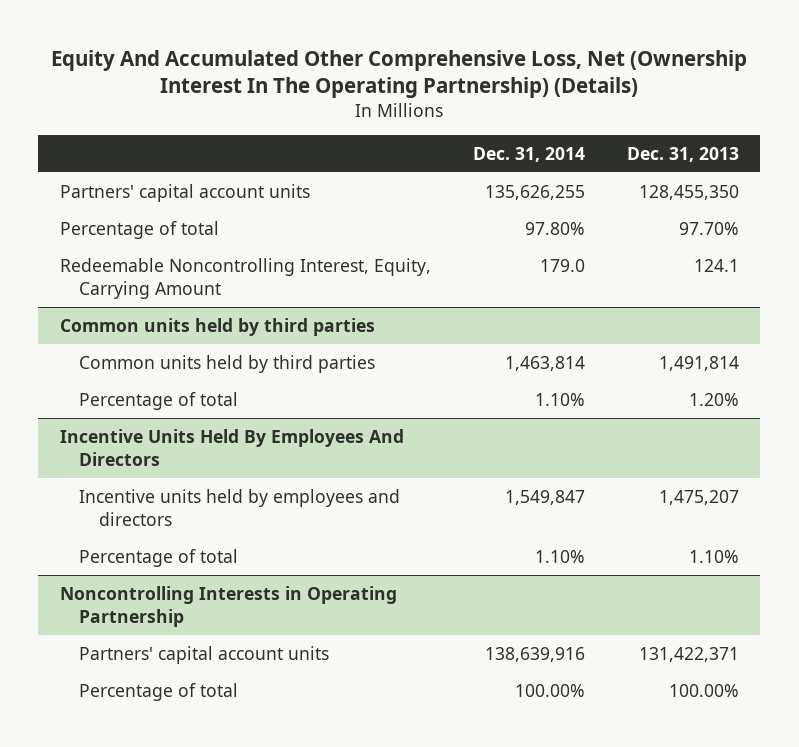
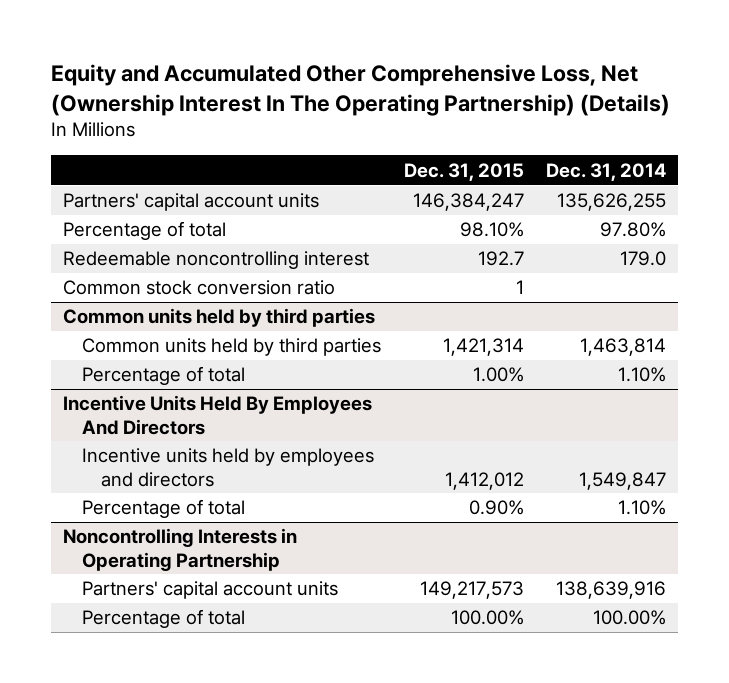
[51,49,748,99] Equity And Accumulated Other Comprehensive Loss, Net (Ownership Interest In The Operating Partnership) (Details) -> [51,63,671,116] Equity and Accumulated Other Comprehensive Loss, Net (Ownership Interest In The Operating Partnership) (Details)
[627,146,740,162] Dec. 31, 2013 -> none
none -> [403,162,524,181] Dec. 31, 2015
[59,257,431,299] Redeemable Noncontrolling Interest, Equity, Carrying Amount -> [62,251,369,270] Redeemable noncontrolling interest
none -> [62,280,335,296] Common stock conversion ratio

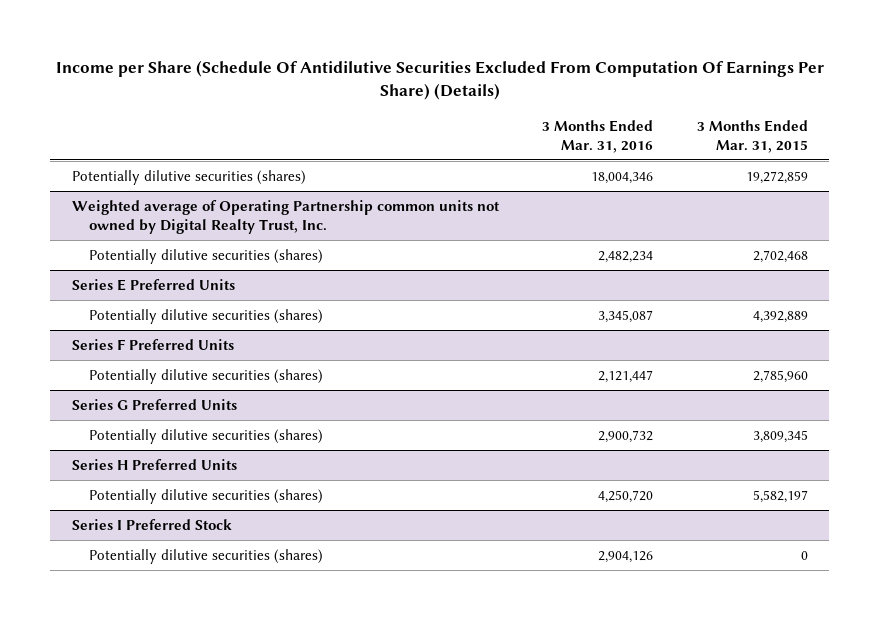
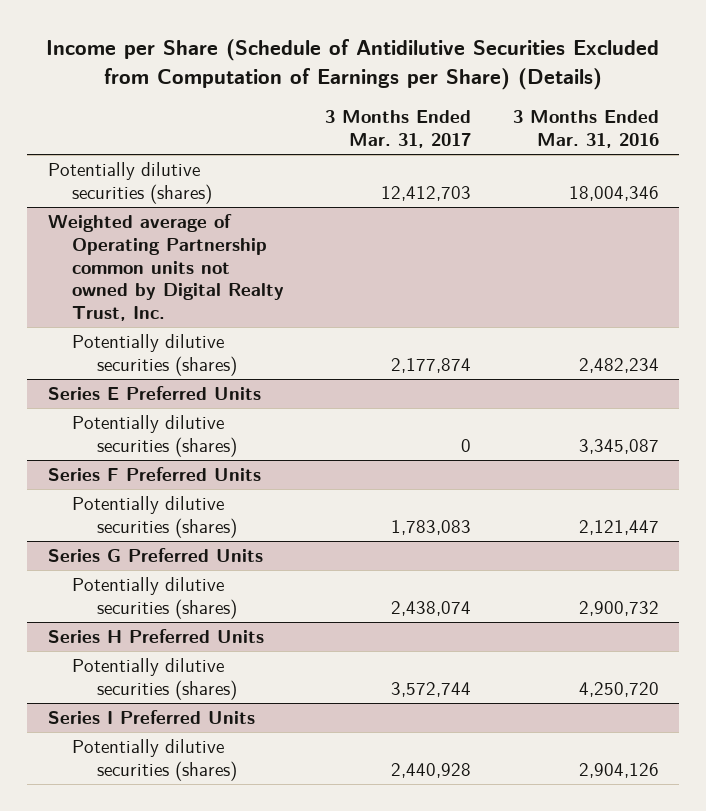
[55,60,824,101] Income per Share (Schedule Of Antidilutive Securities Excluded From Computation Of Earnings Per Share) (Details) -> [46,39,660,90] Income per Share (Schedule of Antidilutive Securities Excluded from Computation of Earnings per Share) (Details)
[696,119,808,153] 3 Months Ended Mar. 31, 2015 -> none
none -> [325,110,472,149] 3 Months Ended Mar. 31, 2017
[71,518,232,530] Series I Preferred Stock -> [47,709,255,724] Series I Preferred Units

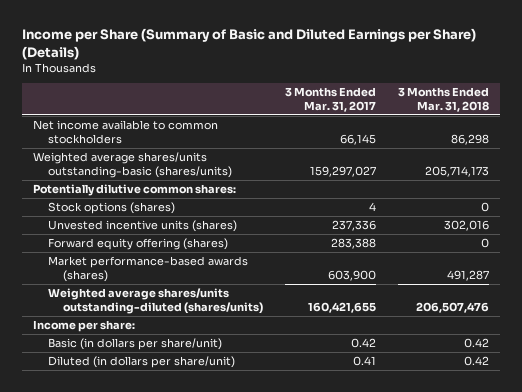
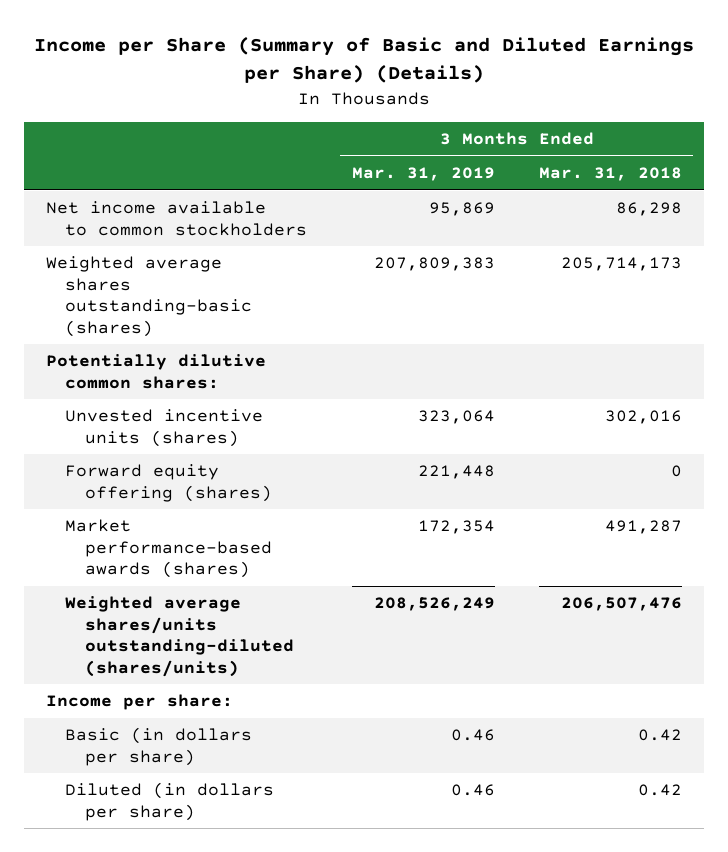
[284,87,376,112] 3 Months Ended Mar. 31, 2017 -> none
none -> [351,167,495,182] Mar. 31, 2019
[33,152,232,178] Weighted average shares/units outstanding-basic (shares/units) -> [45,256,253,337] Weighted average shares outstanding-basic (shares)
[47,202,175,215] Stock options (shares) -> none
[47,338,222,351] Basic (in dollars per share/unit) -> [65,727,253,766] Basic (in dollars per share)
[47,356,235,369] Diluted (in dollars per share/unit) -> [65,782,275,821] Diluted (in dollars per share)

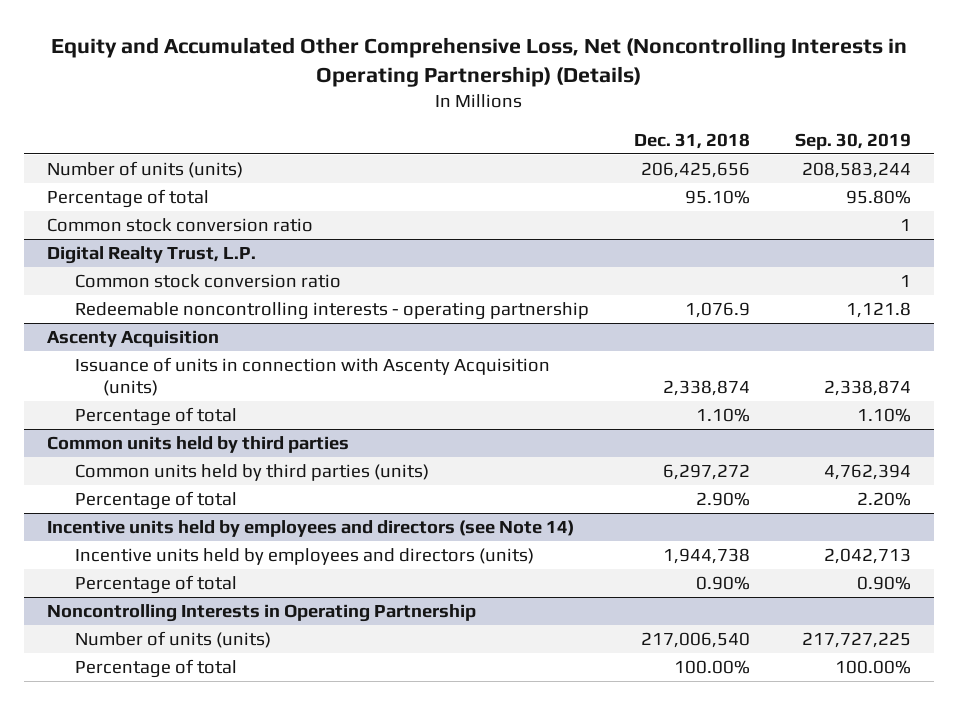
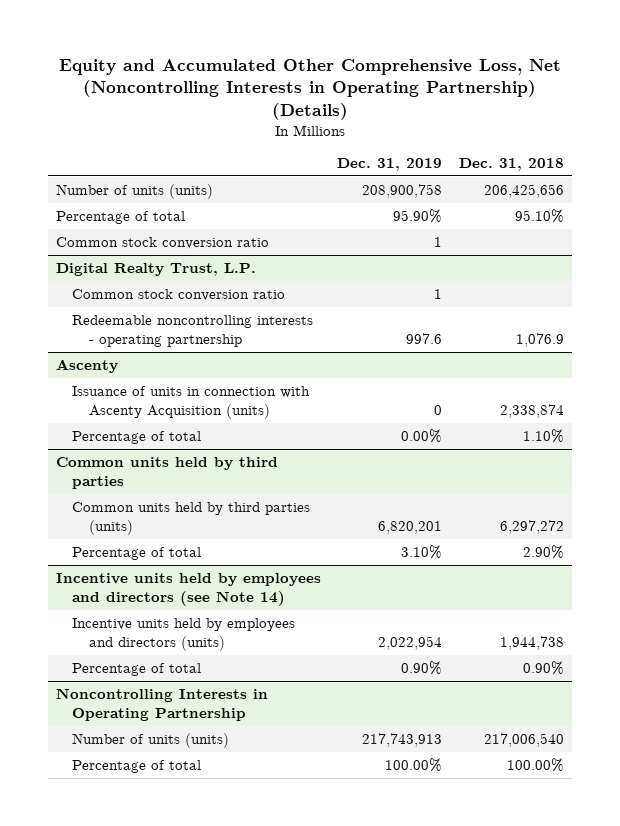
[795,132,912,150] Sep. 30, 2019 -> none
none -> [337,157,443,171] Dec. 31, 2019
[46,330,219,348] Ascenty Acquisition -> [56,358,119,373] Ascenty

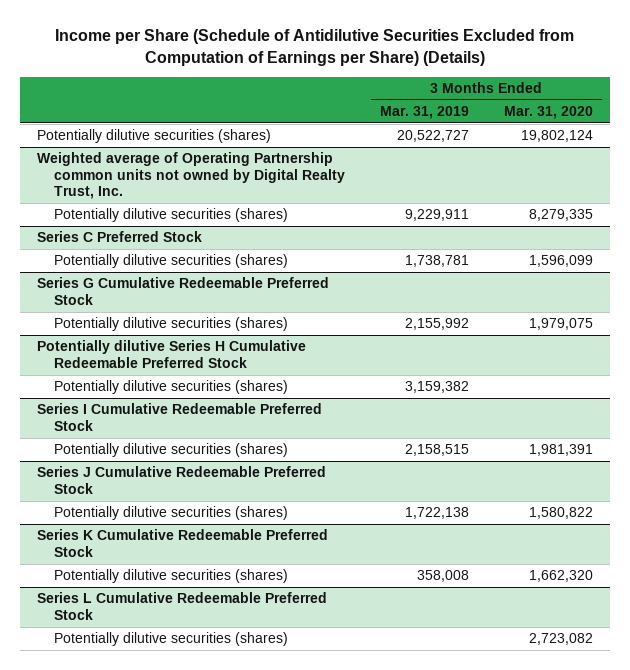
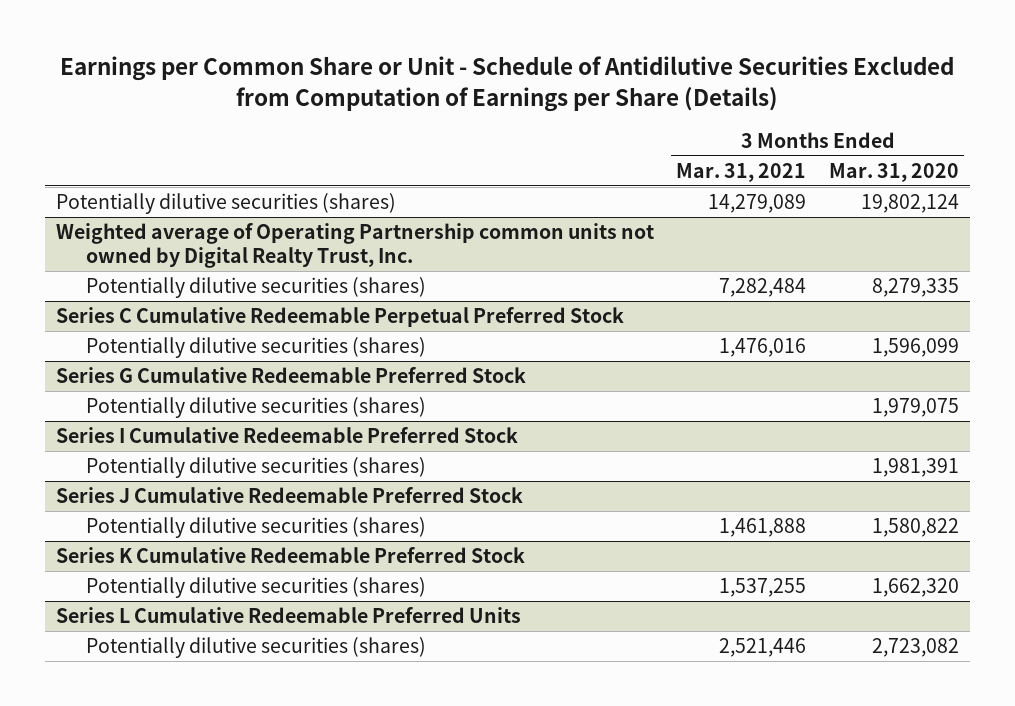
[54,29,574,66] Income per Share (Schedule of Antidilutive Securities Excluded from Computation of Earnings per Share) (Details) -> [60,56,955,113] Earnings per Common Share or Unit - Schedule of Antidilutive Securities Excluded from Computation of Earnings per Share (Details)
[379,106,469,120] Mar. 31, 2019 -> none
none -> [676,162,807,182] Mar. 31, 2021
[37,231,203,243] Series C Preferred Stock -> [56,307,625,328] Series C Cumulative Redeemable Perpetual Preferred Stock
[37,340,307,368] Potentially dilutive Series H Cumulative Redeemable Preferred Stock -> none
[53,380,288,395] Potentially dilutive securities (shares) -> none
[37,592,328,620] Series L Cumulative Redeemable Preferred Stock -> [56,607,522,624] Series L Cumulative Redeemable Preferred Units

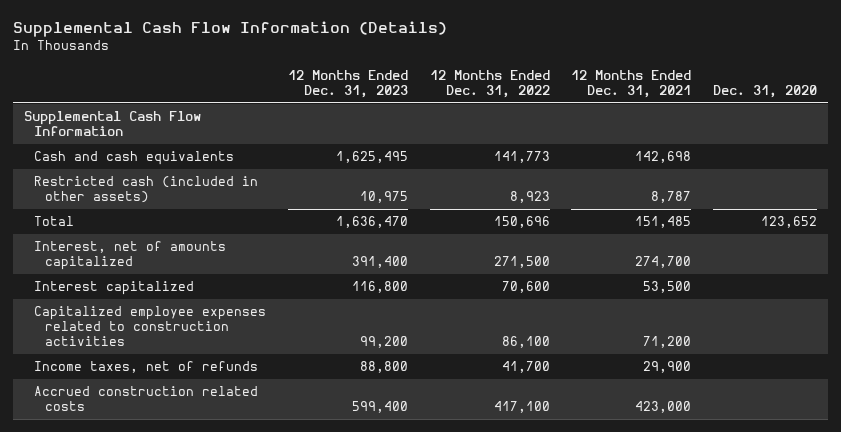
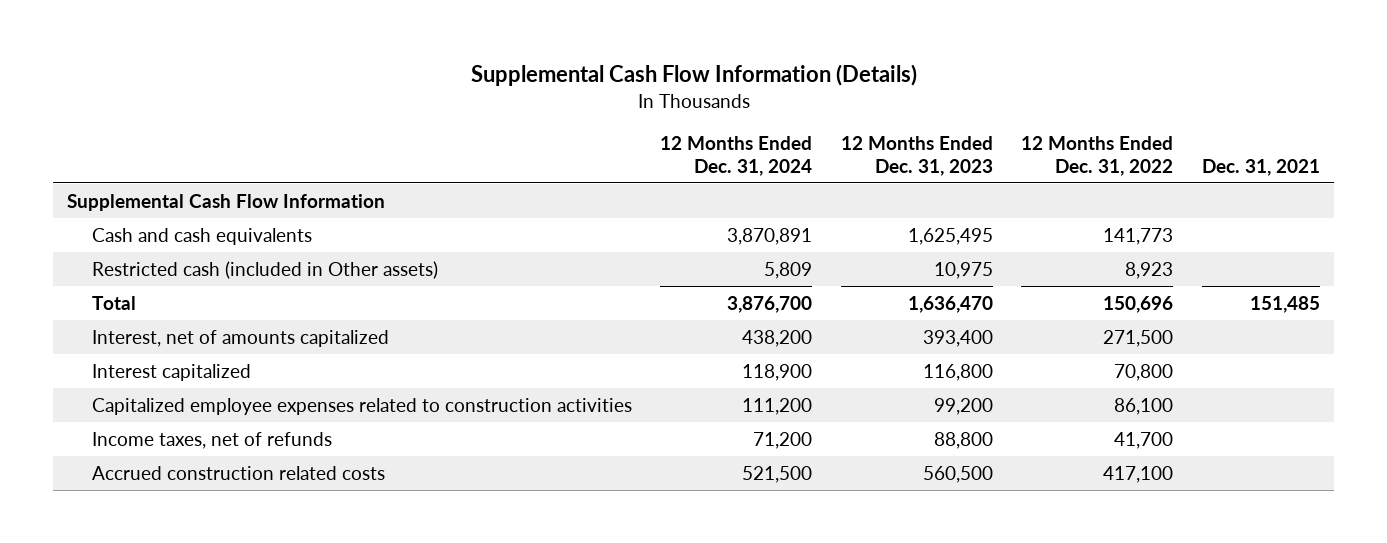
[571,69,692,98] 12 Months Ended Dec. 31, 2021 -> none
[713,84,818,98] Dec. 31, 2020 -> none
none -> [660,135,813,176] 12 Months Ended Dec. 31, 2024
none -> [1201,158,1320,176] Dec. 31, 2021
[34,176,259,204] Restricted cash (included in other assets) -> [91,260,438,279] Restricted cash (included in Other assets)
[351,256,408,269] 391,400 -> [922,329,993,347] 393,400
[501,281,550,294] 70,600 -> [1114,363,1174,381] 70,800
[351,401,408,414] 599,400 -> [922,465,993,483] 560,500

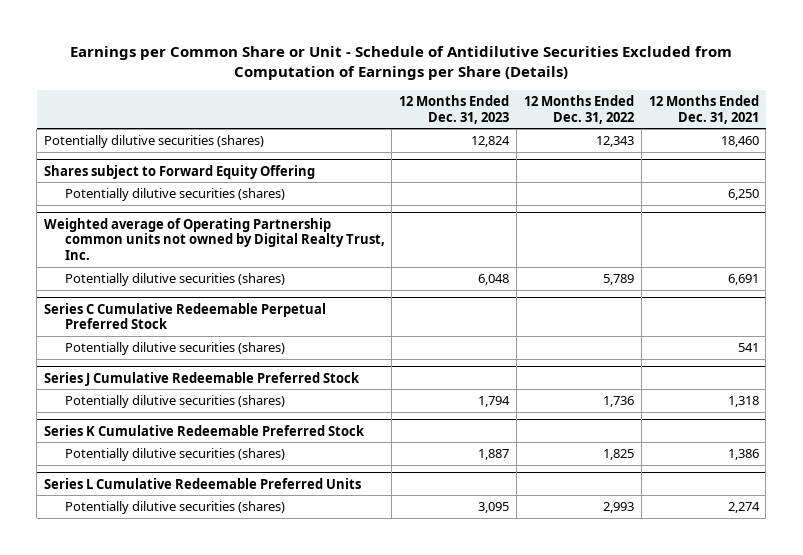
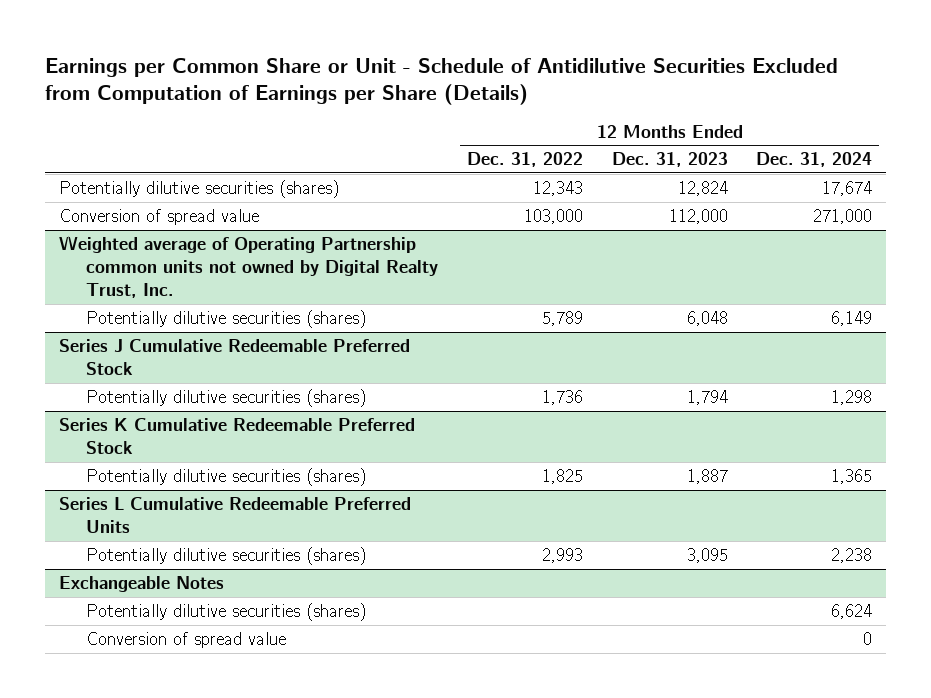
[648,94,759,124] 12 Months Ended Dec. 31, 2021 -> none
none -> [756,152,873,168] Dec. 31, 2024
[43,164,315,179] Shares subject to Forward Equity Offering -> none
[64,187,285,201] Potentially dilutive securities (shares) -> none
none -> [59,208,260,225] Conversion of spread value
[43,302,326,330] Series C Cumulative Redeemable Perpetual Preferred Stock -> none
[64,341,285,355] Potentially dilutive securities (shares) -> none
none -> [59,575,225,592] Exchangeable Notes
none -> [86,602,367,621] Potentially dilutive securities (shares)
none -> [86,631,287,648] Conversion of spread value

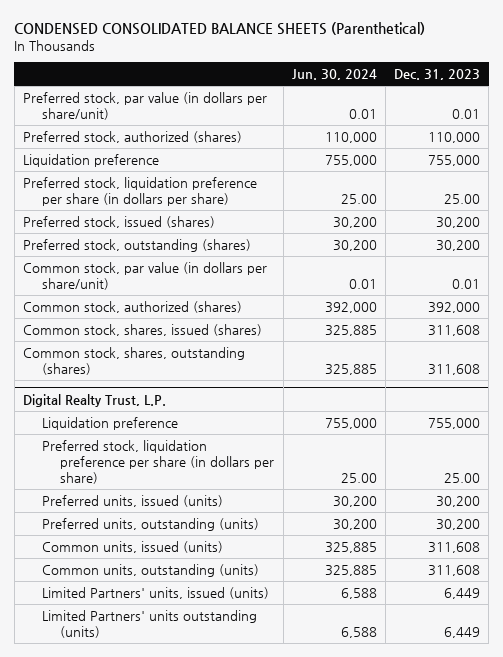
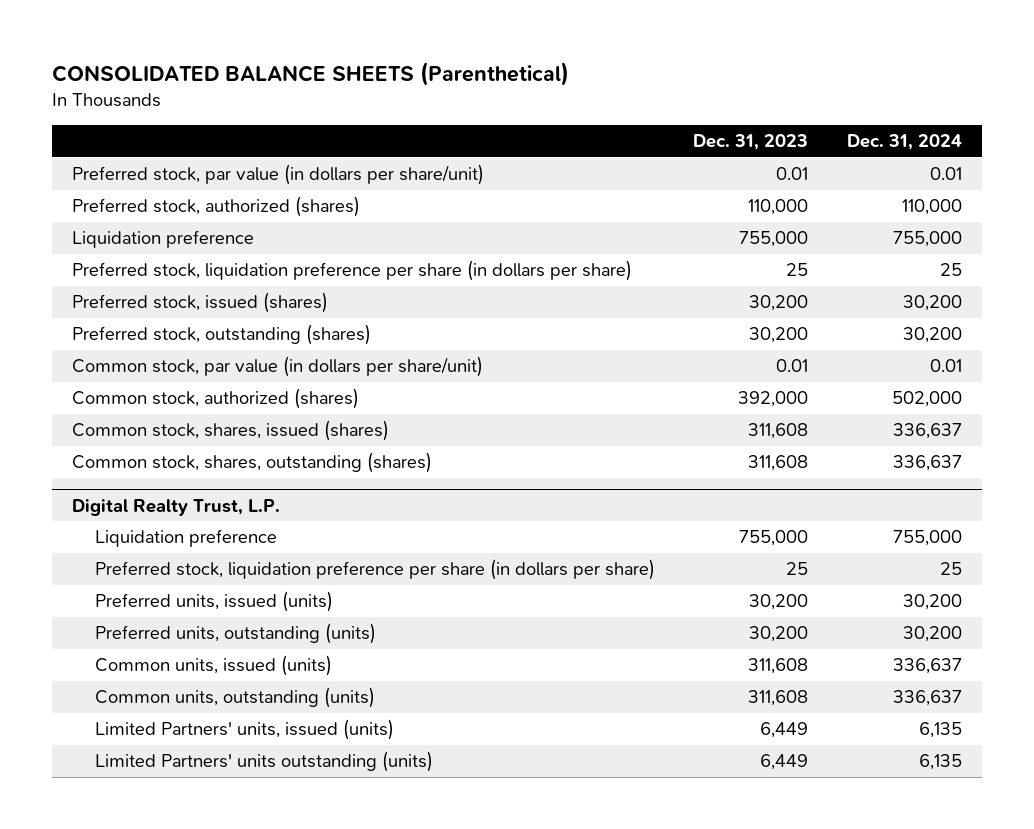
[14,22,426,36] CONDENSED CONSOLIDATED BALANCE SHEETS (Parenthetical) -> [52,62,570,87] CONSOLIDATED BALANCE SHEETS (Parenthetical)
[291,69,377,81] Jun. 30, 2024 -> none
none -> [847,134,963,151] Dec. 31, 2024
[444,193,481,204] 25.00 -> [786,263,809,277] 25
[444,472,481,483] 25.00 -> [786,562,809,576] 25

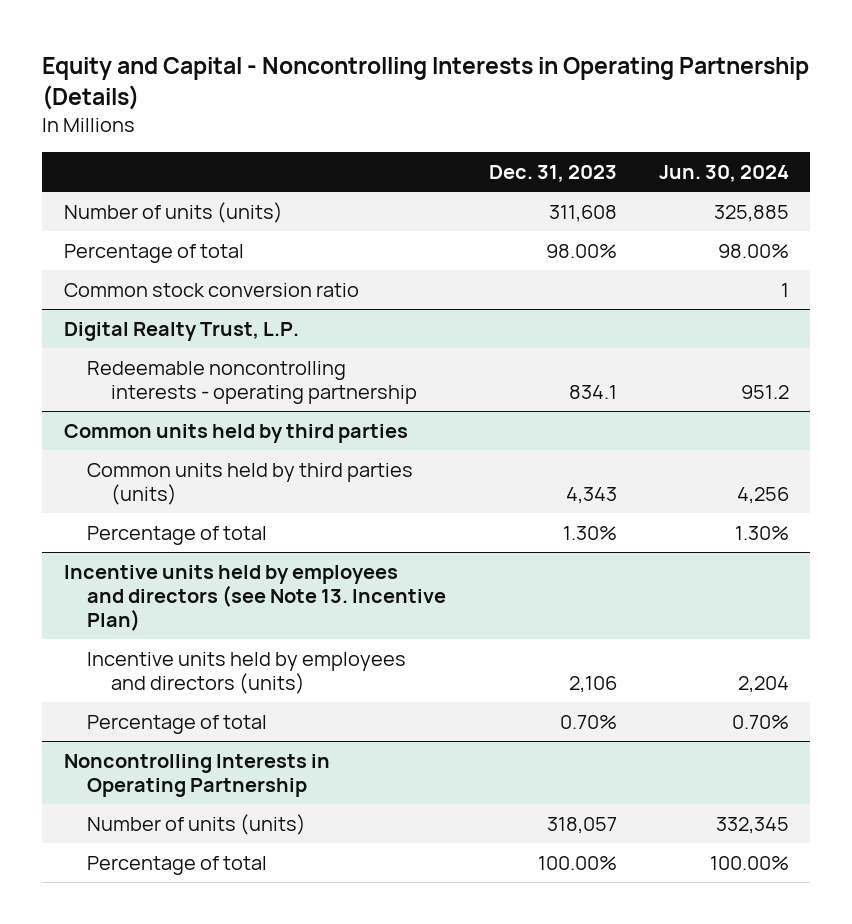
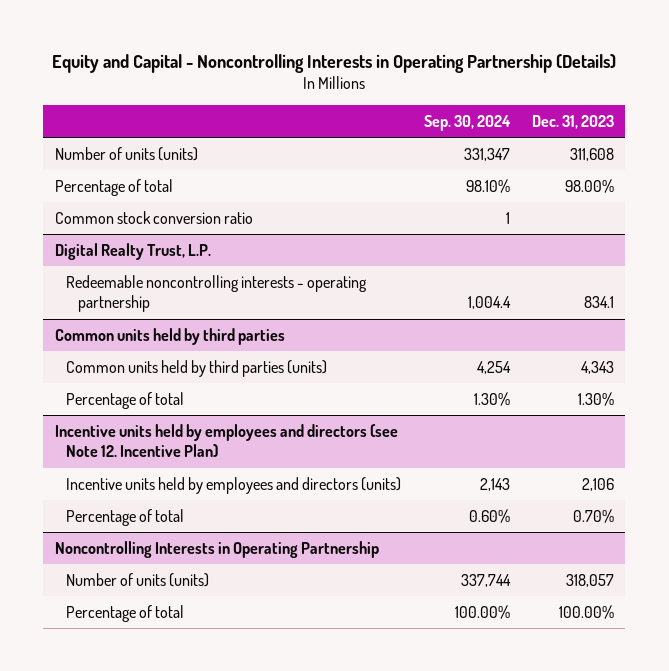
[658,164,789,182] Jun. 30, 2024 -> none
none -> [423,114,511,131] Sep. 30, 2024
[63,564,447,632] Incentive units held by employees and directors (see Note 13. Incentive Plan) -> [54,423,398,458] Incentive units held by employees and directors (see Note 12. Incentive Plan)

